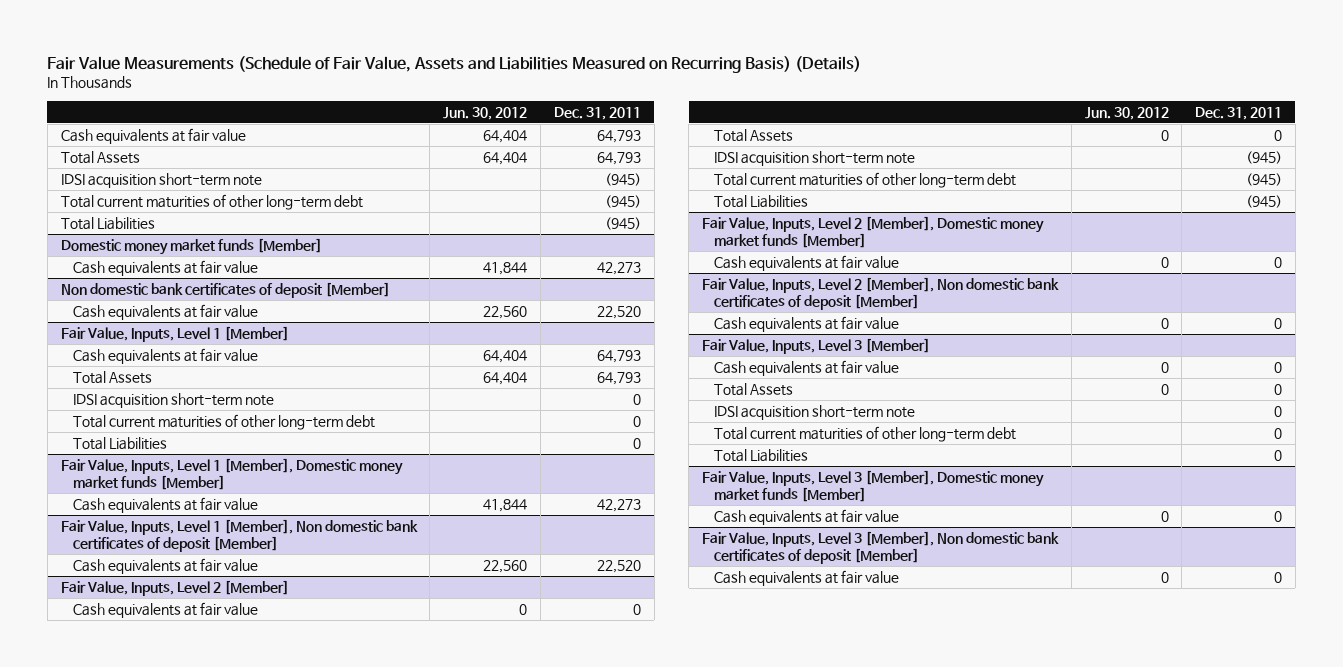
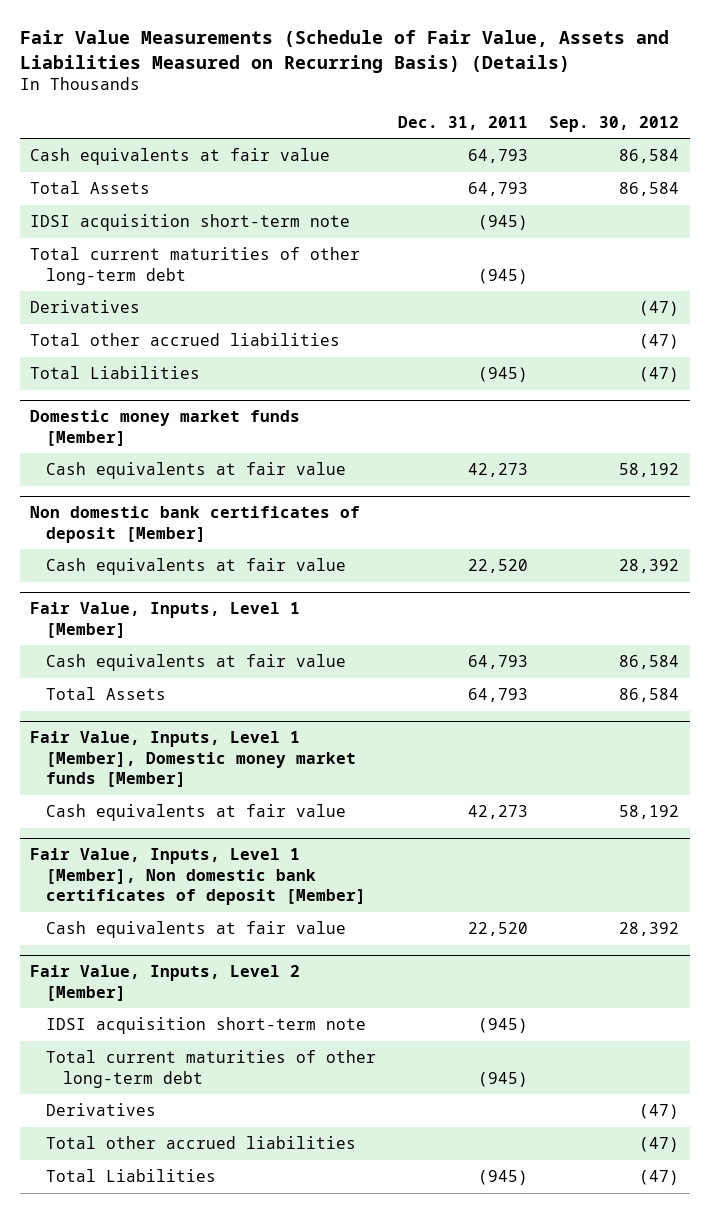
[443,106,528,120] Jun. 30, 2012 -> none
none -> [549,115,680,132] Sep. 30, 2012
none -> [30,300,141,314] Derivatives
none -> [30,333,341,347] Total other accrued liabilities
[72,392,274,408] IDSI acquisition short-term note -> none
[72,413,375,430] Total current maturities of other long-term debt -> none
[72,436,167,450] Total Liabilities -> none
[72,601,258,618] Cash equivalents at fair value -> none
[714,128,794,142] Total Assets -> none
none -> [46,1103,157,1117] Derivatives
none -> [46,1136,357,1150] Total other accrued liabilities
[701,215,1044,249] Fair Value, Inputs, Level 2 [Member], Domestic money market funds [Member] -> none
[714,254,900,271] Cash equivalents at fair value -> none
[701,276,1059,311] Fair Value, Inputs, Level 2 [Member], Non domestic bank certificates of deposit [Member] -> none
[714,315,900,332] Cash equivalents at fair value -> none
[701,337,930,354] Fair Value, Inputs, Level 3 [Member] -> none
[714,359,900,376] Cash equivalents at fair value -> none
[714,382,794,396] Total Assets -> none
[714,404,916,420] IDSI acquisition short-term note -> none
[714,425,1017,442] Total current maturities of other long-term debt -> none
[714,448,809,462] Total Liabilities -> none
[701,469,1044,503] Fair Value, Inputs, Level 3 [Member], Domestic money market funds [Member] -> none
[714,508,900,525] Cash equivalents at fair value -> none
[701,530,1059,565] Fair Value, Inputs, Level 3 [Member], Non domestic bank certificates of deposit [Member] -> none
[714,569,900,586] Cash equivalents at fair value -> none

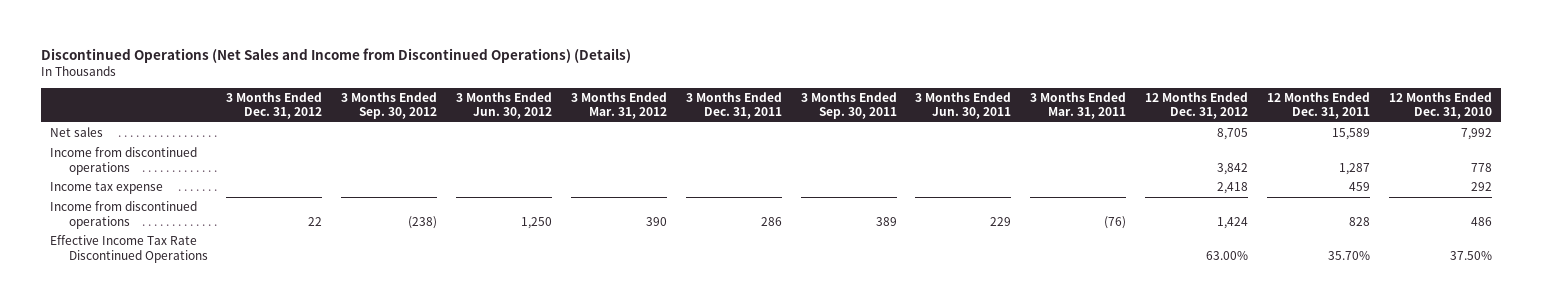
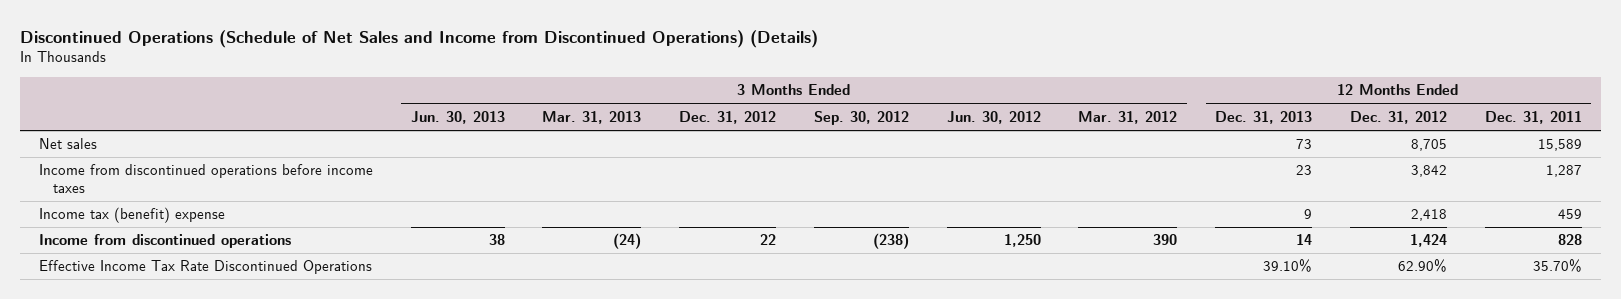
[41,47,632,63] Discontinued Operations (Net Sales and Income from Discontinued Operations) (Details) -> [19,29,818,48] Discontinued Operations (Schedule of Net Sales and Income from Discontinued Operations) (Details)
[685,91,782,120] 3 Months Ended Dec. 31, 2011 -> none
[800,91,897,120] 3 Months Ended Sep. 30, 2011 -> none
[915,91,1012,120] 3 Months Ended Jun. 30, 2011 -> none
[1030,91,1127,120] 3 Months Ended Mar. 31, 2011 -> none
[1388,91,1492,120] 12 Months Ended Dec. 31, 2010 -> none
none -> [410,110,505,124] Jun. 30, 2013
none -> [542,110,642,124] Mar. 31, 2013
none -> [1215,110,1313,124] Dec. 31, 2013
[50,147,198,175] Income from discontinued operations -> [38,164,373,193] Income from discontinued operations before income taxes
[50,182,164,195] Income tax expense -> [38,207,225,224] Income tax (benefit) expense
[1205,250,1248,260] 63.00% -> [1397,259,1447,273] 62.90%

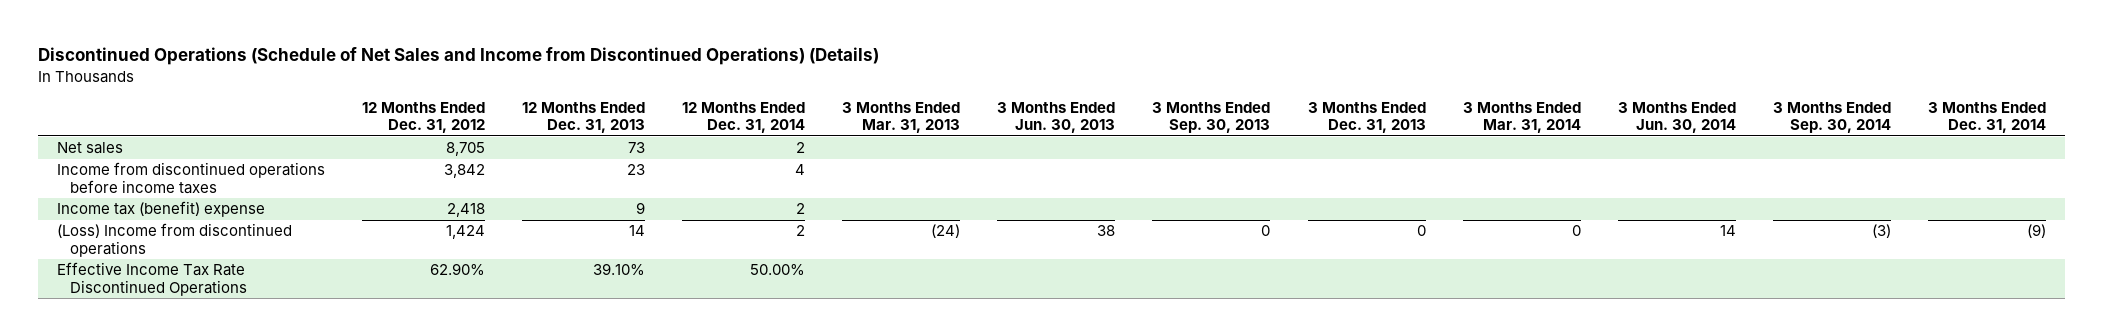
[679,110,777,124] Dec. 31, 2012 -> none
[813,110,909,125] Sep. 30, 2012 -> none
[946,110,1041,124] Jun. 30, 2012 -> none
[1078,110,1178,124] Mar. 31, 2012 -> none
[1484,110,1582,124] Dec. 31, 2011 -> none
none -> [682,102,806,134] 12 Months Ended Dec. 31, 2014
none -> [1152,102,1271,134] 3 Months Ended Sep. 30, 2013
none -> [1307,102,1426,134] 3 Months Ended Dec. 31, 2013
none -> [1462,102,1581,134] 3 Months Ended Mar. 31, 2014
none -> [1617,102,1736,134] 3 Months Ended Jun. 30, 2014
none -> [1772,102,1891,134] 3 Months Ended Sep. 30, 2014
none -> [1927,102,2046,134] 3 Months Ended Dec. 31, 2014
[38,234,291,249] Income from discontinued operations -> [56,223,292,257] (Loss) Income from discontinued operations

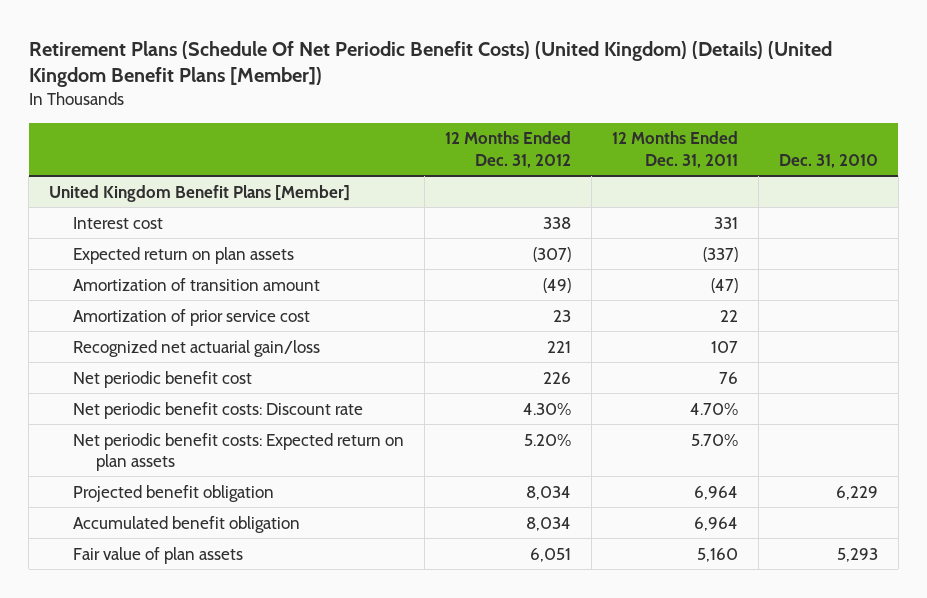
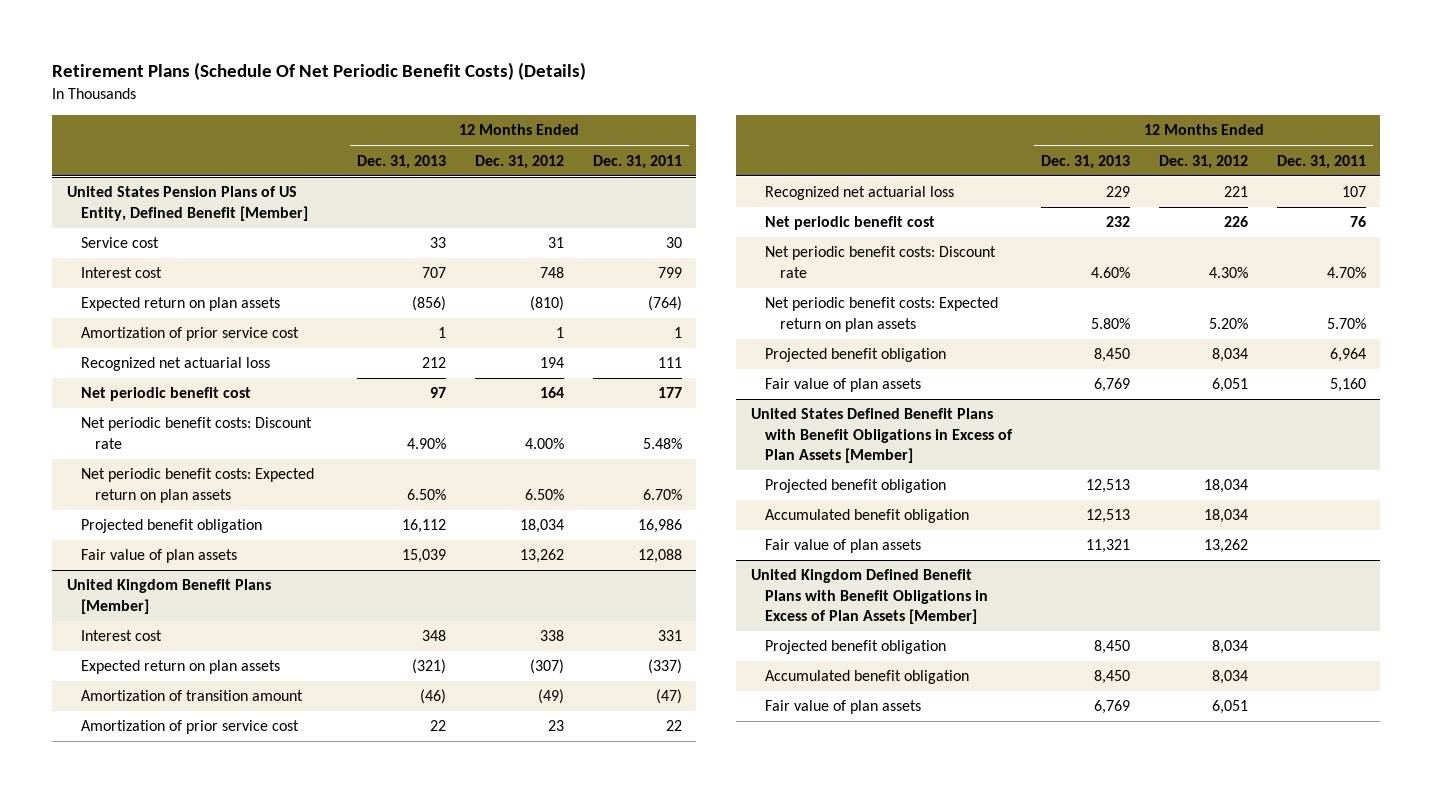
[28,40,832,88] Retirement Plans (Schedule Of Net Periodic Benefit Costs) (United Kingdom) (Details) (United Kingdom Benefit Plans [Member]) -> [52,62,587,81] Retirement Plans (Schedule Of Net Periodic Benefit Costs) (Details)
[778,153,878,168] Dec. 31, 2010 -> none
none -> [356,154,446,169] Dec. 31, 2013
none -> [66,186,308,221] United States Pension Plans of US Entity, Defined Benefit [Member]
none -> [80,237,159,249] Service cost
none -> [80,267,162,279] Interest cost
none -> [80,297,280,312] Expected return on plan assets
none -> [80,327,299,342] Amortization of prior service cost
none -> [80,357,270,372] Recognized net actuarial loss
none -> [80,387,251,402] Net periodic benefit cost
none -> [80,417,312,449] Net periodic benefit costs: Discount rate
none -> [80,468,314,503] Net periodic benefit costs: Expected return on plan assets
none -> [80,519,262,534] Projected benefit obligation
none -> [80,549,237,564] Fair value of plan assets
[72,339,320,357] Recognized net actuarial gain/loss -> [765,186,955,201] Recognized net actuarial loss
[72,515,300,533] Accumulated benefit obligation -> none
none -> [750,408,1014,464] United States Defined Benefit Plans with Benefit Obligations in Excess of Plan Assets [Member]
none -> [765,479,947,494] Projected benefit obligation
none -> [765,509,970,524] Accumulated benefit obligation
none -> [765,539,922,554] Fair value of plan assets
none -> [750,569,989,625] United Kingdom Defined Benefit Plans with Benefit Obligations in Excess of Plan Assets [Member]
none -> [765,640,947,655] Projected benefit obligation
none -> [765,670,970,685] Accumulated benefit obligation
none -> [765,700,922,715] Fair value of plan assets

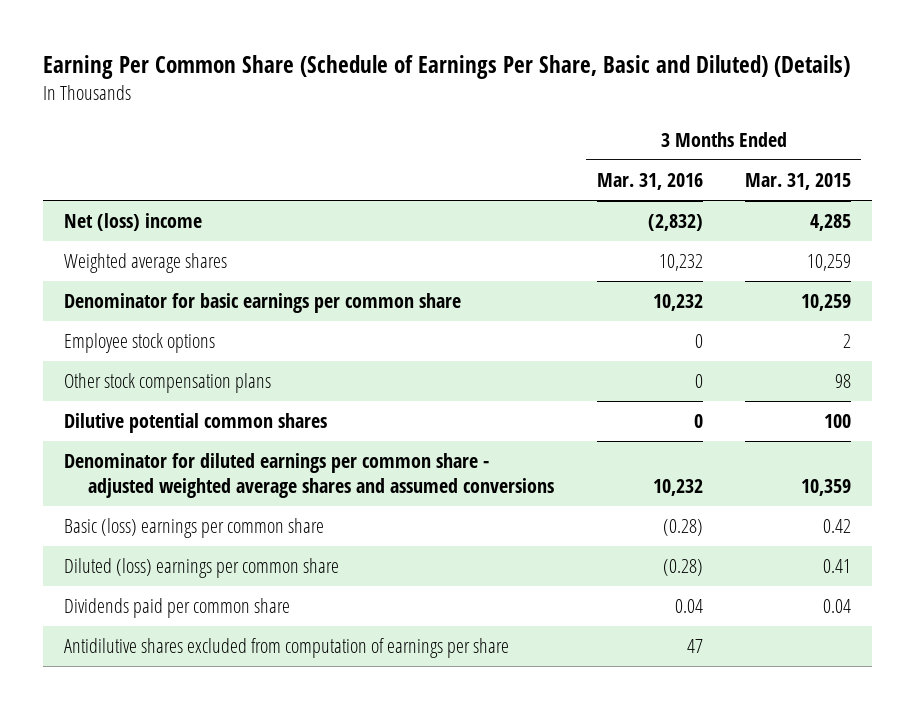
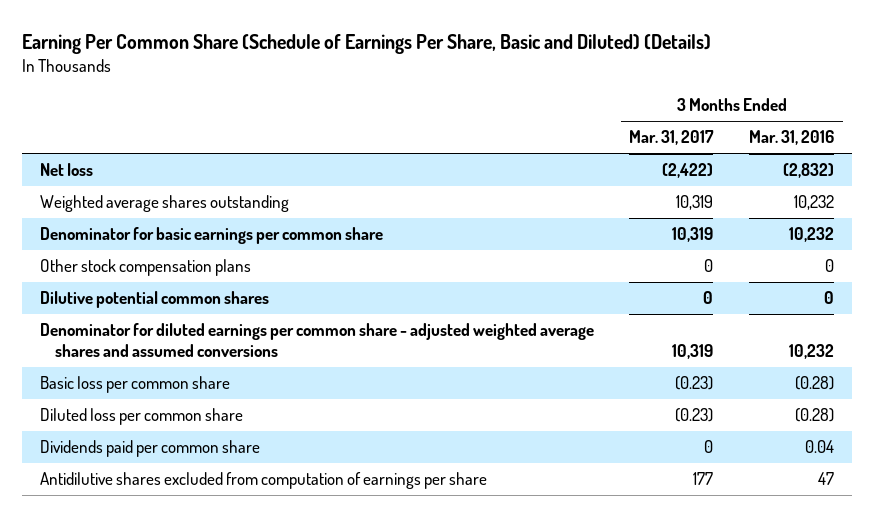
[744,172,851,190] Mar. 31, 2015 -> none
none -> [629,130,715,146] Mar. 31, 2017
[63,213,202,232] Net (loss) income -> [39,163,93,177] Net loss
[63,253,227,274] Weighted average shares -> [39,195,289,213] Weighted average shares outstanding
[63,333,215,354] Employee stock options -> none
[63,518,324,539] Basic (loss) earnings per common share -> [39,376,230,394] Basic loss per common share
[63,558,339,579] Diluted (loss) earnings per common share -> [39,408,243,426] Diluted loss per common share

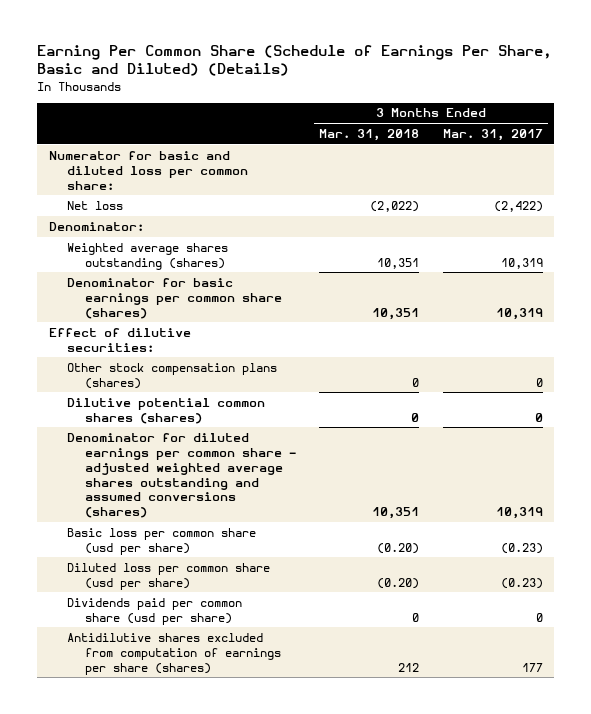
[748,130,834,146] Mar. 31, 2016 -> none
none -> [319,129,420,142] Mar. 31, 2018
none -> [48,150,248,190] Numerator for basic and diluted loss per common share:
none -> [48,221,144,231] Denominator:
[39,195,289,213] Weighted average shares outstanding -> [66,242,228,270] Weighted average shares outstanding (shares)
[39,227,383,245] Denominator for basic earnings per common share -> [66,277,283,319] Denominator for basic earnings per common share (shares)
none -> [48,327,191,352] Effect of dilutive securities:
[39,259,251,277] Other stock compensation plans -> [66,362,277,389] Other stock compensation plans (shares)
[39,291,269,309] Dilutive potential common shares -> [66,397,265,424] Dilutive potential common shares (shares)
[39,323,594,357] Denominator for diluted earnings per common share - adjusted weighted average shares and assumed conversions -> [66,432,297,519] Denominator for diluted earnings per common share - adjusted weighted average shares outstanding and assumed conversions (shares)
[39,376,230,394] Basic loss per common share -> [66,527,256,555] Basic loss per common share (usd per share)
[39,408,243,426] Diluted loss per common share -> [66,562,270,590] Diluted loss per common share (usd per share)
[39,440,260,458] Dividends paid per common share -> [66,597,242,625] Dividends paid per common share (usd per share)
[39,472,487,490] Antidilutive shares excluded from computation of earnings per share -> [66,632,282,675] Antidilutive shares excluded from computation of earnings per share (shares)

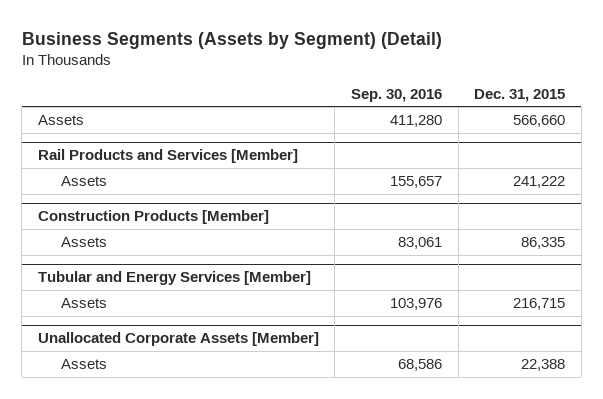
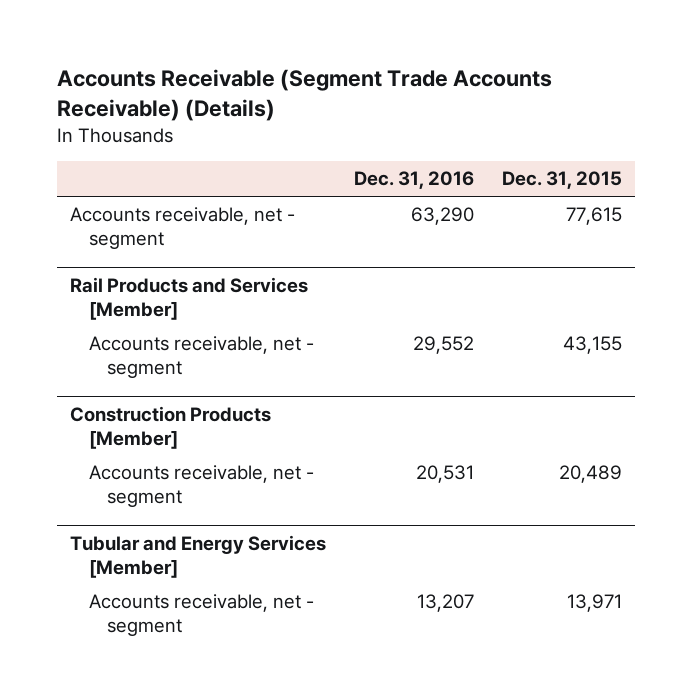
[21,32,442,50] Business Segments (Assets by Segment) (Detail) -> [56,69,552,122] Accounts Receivable (Segment Trade Accounts Receivable) (Details)
[350,88,442,102] Sep. 30, 2016 -> none
none -> [353,171,474,190] Dec. 31, 2016
[37,115,84,126] Assets -> none
none -> [70,207,296,249] Accounts receivable, net - segment
[61,176,108,187] Assets -> none
none -> [88,336,314,378] Accounts receivable, net - segment
[61,237,108,248] Assets -> none
none -> [88,465,314,507] Accounts receivable, net - segment
[61,298,108,309] Assets -> none
[37,332,319,347] Unallocated Corporate Assets [Member] -> none
[61,359,108,370] Assets -> none
none -> [88,594,314,636] Accounts receivable, net - segment

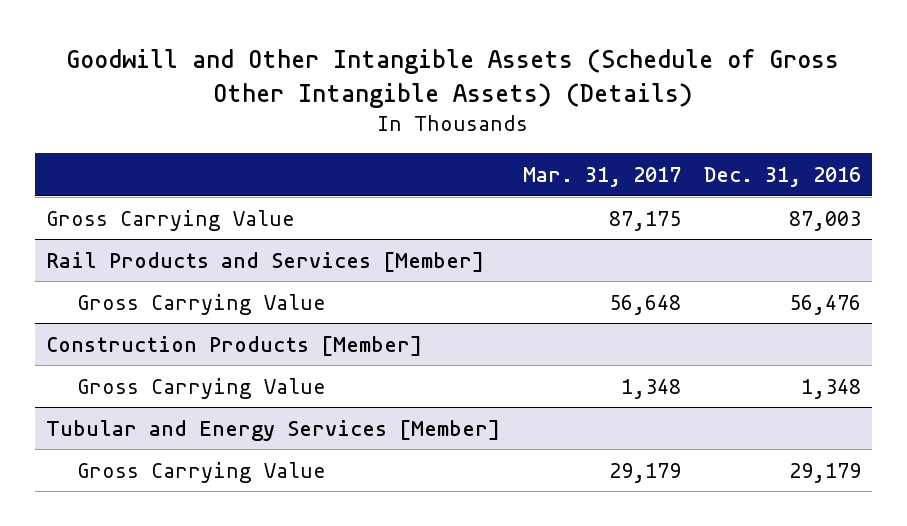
[56,69,552,122] Accounts Receivable (Segment Trade Accounts Receivable) (Details) -> [66,49,840,109] Goodwill and Other Intangible Assets (Schedule of Gross Other Intangible Assets) (Details)
[501,171,622,190] Dec. 31, 2015 -> none
none -> [522,166,681,187] Mar. 31, 2017
[70,207,296,249] Accounts receivable, net - segment -> none
none -> [46,209,296,231] Gross Carrying Value
[88,336,314,378] Accounts receivable, net - segment -> none
none -> [76,293,326,315] Gross Carrying Value
[88,465,314,507] Accounts receivable, net - segment -> none
none -> [76,377,326,399] Gross Carrying Value
[88,594,314,636] Accounts receivable, net - segment -> none
none -> [76,461,326,483] Gross Carrying Value

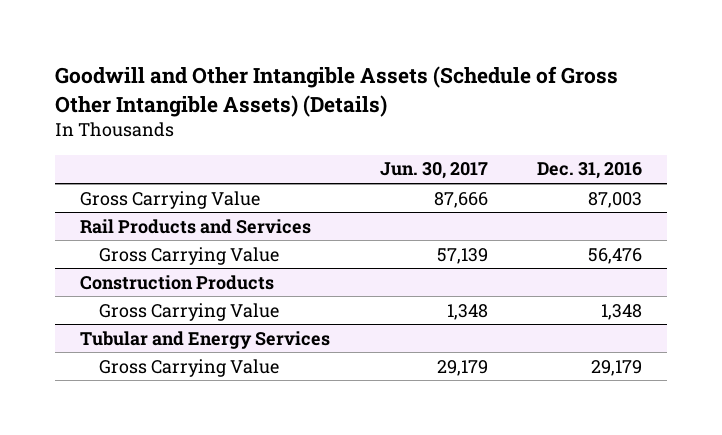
[522,166,681,187] Mar. 31, 2017 -> none
none -> [379,162,488,180] Jun. 30, 2017
[46,251,485,272] Rail Products and Services [Member] -> [80,218,312,234] Rail Products and Services
[46,335,423,356] Construction Products [Member] -> [80,274,275,290] Construction Products
[46,419,501,441] Tubular and Energy Services [Member] -> [80,330,331,349] Tubular and Energy Services

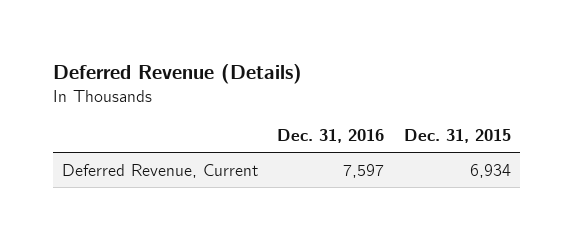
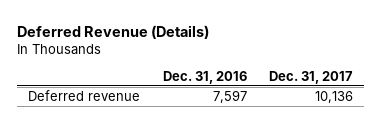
[403,129,511,144] Dec. 31, 2015 -> none
none -> [269,70,354,84] Dec. 31, 2017
[62,163,259,178] Deferred Revenue, Current -> [28,90,141,102] Deferred revenue

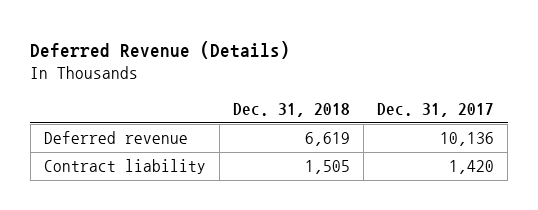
[162,70,247,84] Dec. 31, 2016 -> none
none -> [232,103,350,118] Dec. 31, 2018
none -> [43,159,206,175] Contract liability

